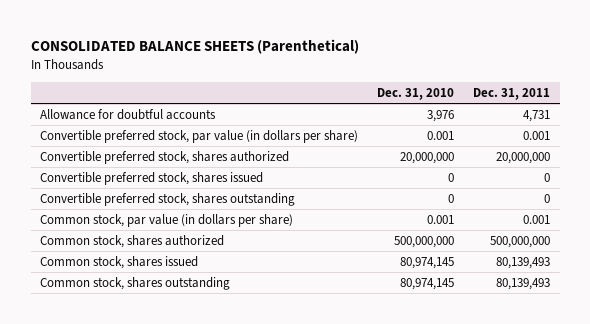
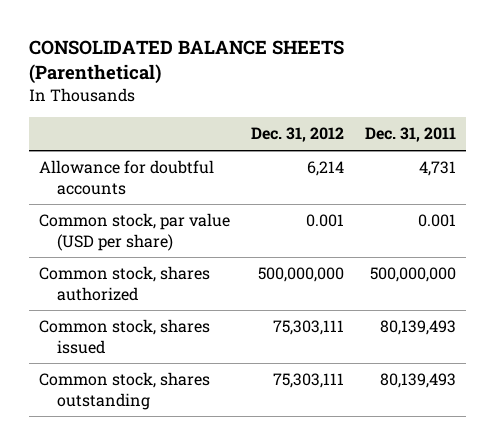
[377,87,455,100] Dec. 31, 2010 -> none
none -> [251,127,345,143] Dec. 31, 2012
[40,129,359,143] Convertible preferred stock, par value (in dollars per share) -> none
[40,150,290,164] Convertible preferred stock, shares authorized -> none
[40,171,264,185] Convertible preferred stock, shares issued -> none
[40,192,296,206] Convertible preferred stock, shares outstanding -> none
[40,213,294,227] Common stock, par value (in dollars per share) -> [39,213,231,251] Common stock, par value (USD per share)

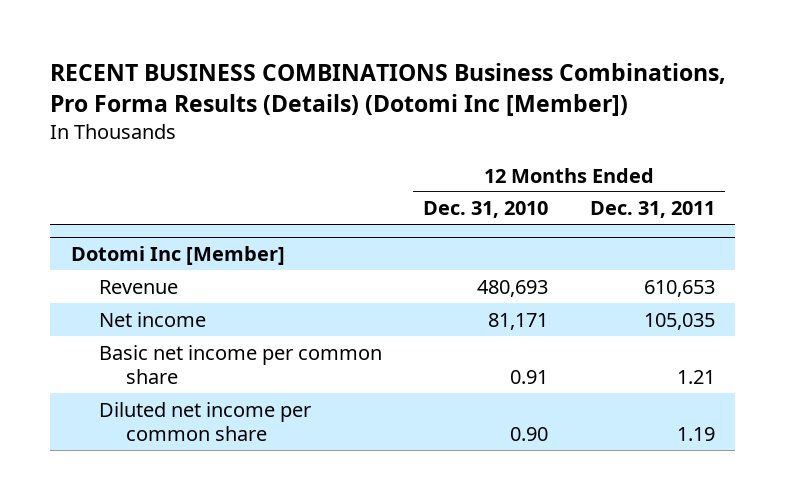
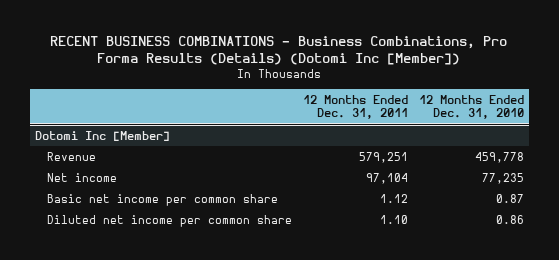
[50,63,727,117] RECENT BUSINESS COMBINATIONS Business Combinations, Pro Forma Results (Details) (Dotomi Inc [Member]) -> [50,36,508,66] RECENT BUSINESS COMBINATIONS - Business Combinations, Pro Forma Results (Details) (Dotomi Inc [Member])
[477,279,549,297] 480,693 -> [474,151,524,163] 459,778
[643,279,715,297] 610,653 -> [358,151,408,163] 579,251
[488,312,549,330] 81,171 -> [481,172,524,184] 77,235
[643,312,715,330] 105,035 -> [365,172,408,184] 97,104
[510,369,549,384] 0.91 -> [495,193,524,203] 0.87
[676,369,715,384] 1.21 -> [379,193,408,203] 1.12
[510,426,549,441] 0.90 -> [495,214,524,224] 0.86
[676,426,715,441] 1.19 -> [379,214,408,224] 1.10

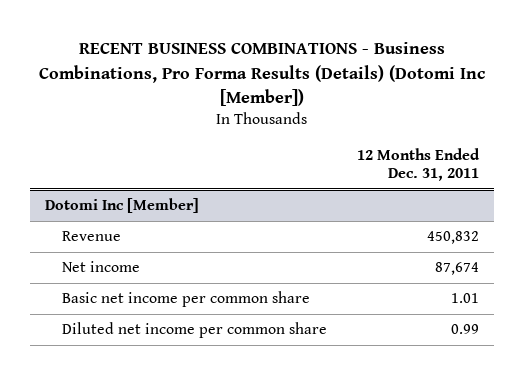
[418,94,524,120] 12 Months Ended Dec. 31, 2010 -> none
[358,151,408,163] 579,251 -> [426,231,479,245] 450,832
[365,172,408,184] 97,104 -> [434,262,479,276] 87,674
[379,193,408,203] 1.12 -> [450,293,479,304] 1.01
[379,214,408,224] 1.10 -> [450,324,479,335] 0.99

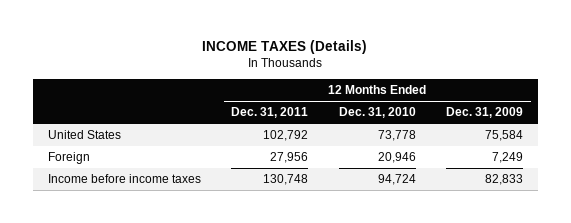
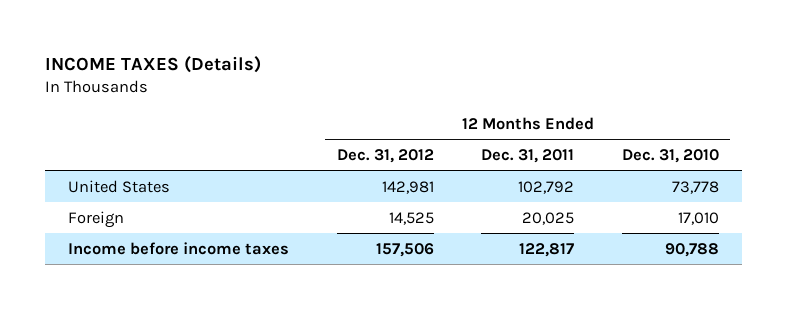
[445,107,523,119] Dec. 31, 2009 -> none
none -> [336,148,434,163] Dec. 31, 2012
[270,152,309,164] 27,956 -> [522,211,575,225] 20,025
[377,152,416,164] 20,946 -> [677,211,719,225] 17,010
[263,174,309,186] 130,748 -> [519,242,575,257] 122,817
[377,174,416,186] 94,724 -> [664,242,719,257] 90,788

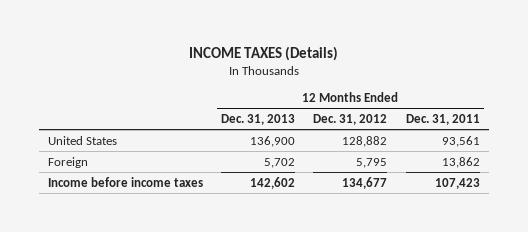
[621,148,719,163] Dec. 31, 2010 -> none
none -> [221,114,296,126] Dec. 31, 2013
[381,180,434,194] 142,981 -> [342,135,388,147] 128,882
[518,180,575,194] 102,792 -> [441,135,480,147] 93,561
[388,211,434,225] 14,525 -> [356,157,388,168] 5,795
[522,211,575,225] 20,025 -> [441,156,480,168] 13,862
[375,242,434,257] 157,506 -> [342,176,388,189] 134,677
[519,242,575,257] 122,817 -> [434,177,480,189] 107,423

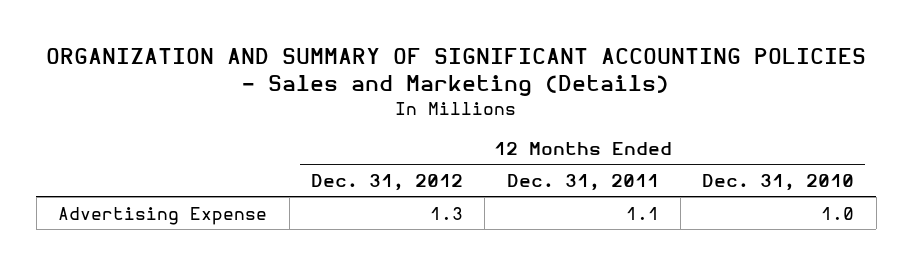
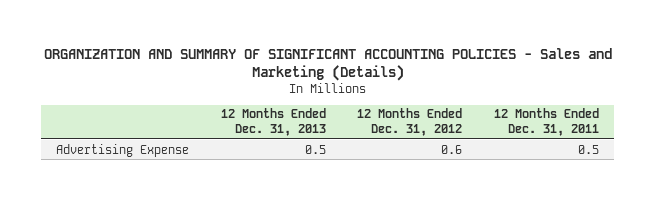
[702,174,855,192] Dec. 31, 2010 -> none
none -> [220,108,326,137] 12 Months Ended Dec. 31, 2013
[429,206,463,220] 1.3 -> [441,144,463,154] 0.6
[625,206,659,220] 1.1 -> [577,144,599,154] 0.5

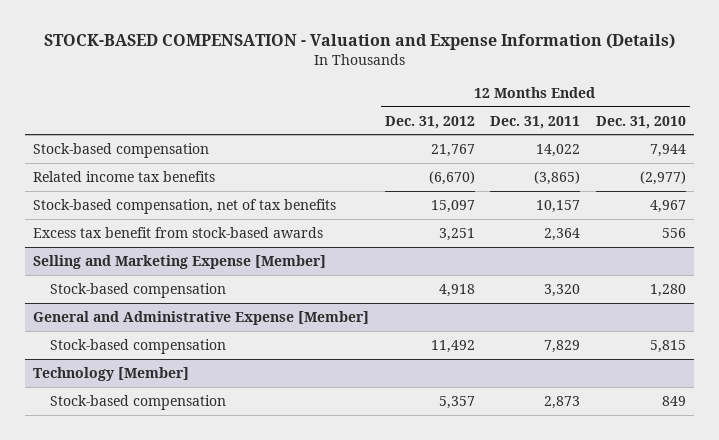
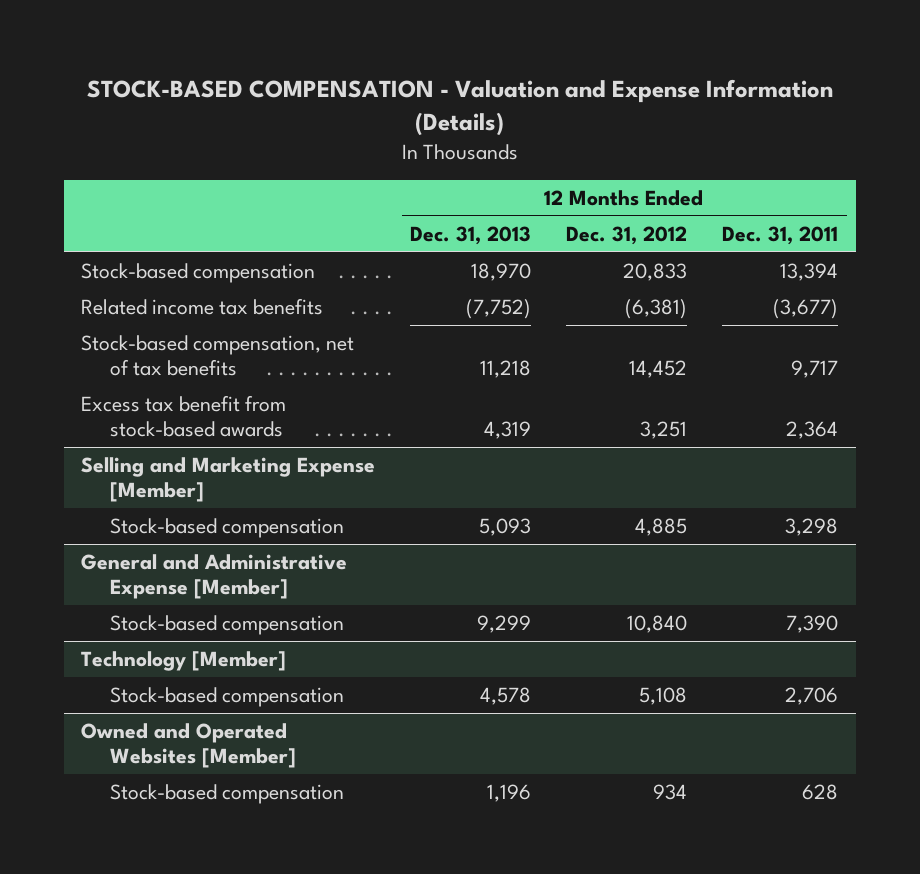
[596,115,687,129] Dec. 31, 2010 -> none
none -> [410,225,532,245] Dec. 31, 2013
[430,143,475,157] 21,767 -> [623,262,688,281] 20,833
[536,143,581,157] 14,022 -> [780,262,839,281] 13,394
[428,170,475,185] (6,670) -> [625,298,688,319] (6,381)
[534,170,581,185] (3,865) -> [773,298,839,319] (3,677)
[430,199,475,213] 15,097 -> [629,360,688,379] 14,452
[536,199,581,213] 10,157 -> [791,360,839,379] 9,717
[438,283,475,297] 4,918 -> [635,517,688,536] 4,885
[544,283,581,297] 3,320 -> [785,517,839,536] 3,298
[430,339,475,353] 11,492 -> [627,614,688,633] 10,840
[544,339,581,353] 7,829 -> [786,614,839,633] 7,390
[438,395,475,409] 5,357 -> [639,686,688,705] 5,108
[544,395,581,409] 2,873 -> [785,686,839,705] 2,706
none -> [81,722,297,769] Owned and Operated Websites [Member]
none -> [110,783,345,804] Stock-based compensation

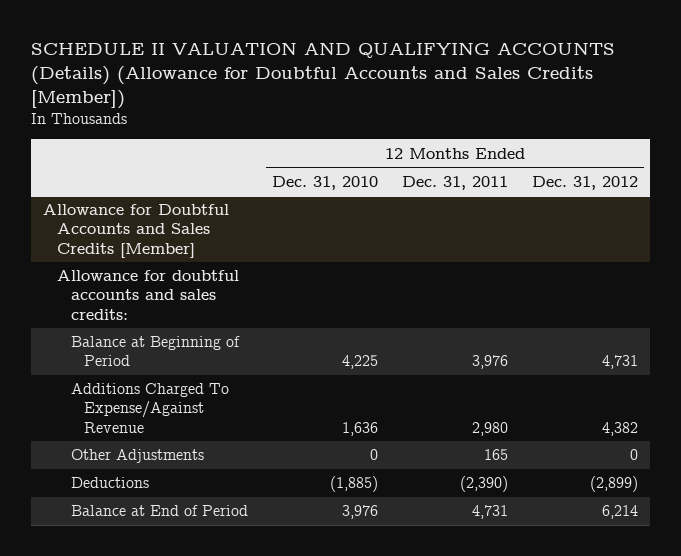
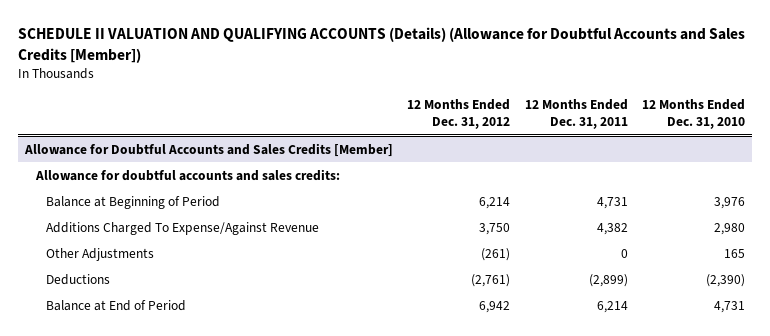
[341,355,378,370] 4,225 -> [714,196,746,209] 3,976
[472,355,509,370] 3,976 -> [596,196,628,209] 4,731
[602,355,639,370] 4,731 -> [479,196,511,209] 6,214
[341,421,378,436] 1,636 -> [714,222,746,235] 2,980
[472,421,509,436] 2,980 -> [596,222,628,235] 4,382
[602,421,639,436] 4,382 -> [479,222,511,235] 3,750
[369,449,378,461] 0 -> [724,248,746,258] 165
[484,449,509,461] 165 -> [620,248,628,258] 0
[630,449,639,461] 0 -> [481,247,511,261] (261)
[329,476,378,493] (1,885) -> [706,273,746,287] (2,390)
[460,476,509,493] (2,390) -> [588,273,628,287] (2,899)
[590,476,639,493] (2,899) -> [471,273,511,287] (2,761)
[341,505,378,520] 3,976 -> [714,300,746,313] 4,731
[472,505,509,520] 4,731 -> [596,300,628,313] 6,214
[602,505,639,520] 6,214 -> [479,300,511,313] 6,942

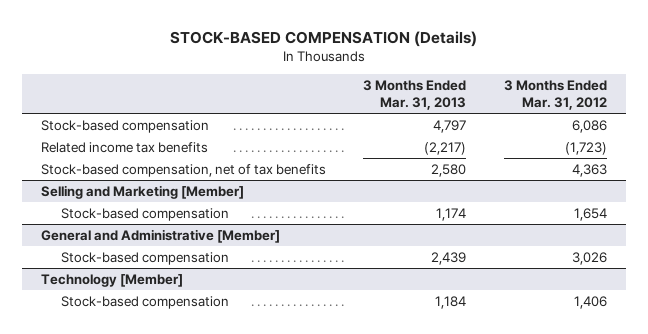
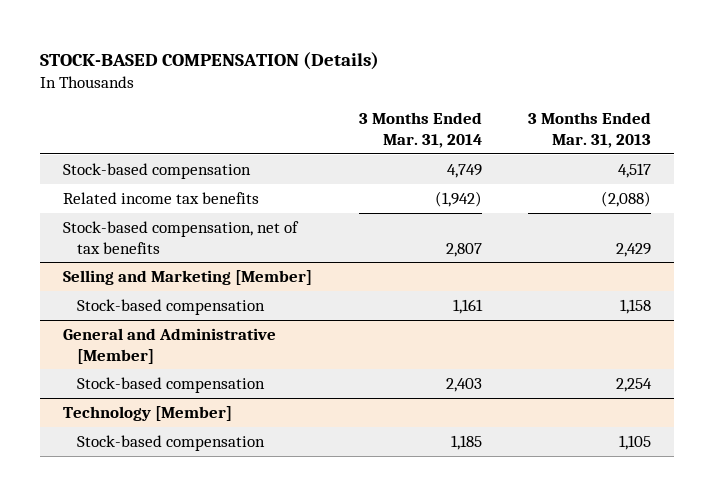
[504,80,608,111] 3 Months Ended Mar. 31, 2012 -> none
none -> [358,112,482,149] 3 Months Ended Mar. 31, 2014
[433,119,467,133] 4,797 -> [617,162,651,178] 4,517
[424,141,467,155] (2,217) -> [600,190,651,207] (2,088)
[431,163,467,177] 2,580 -> [615,242,651,257] 2,429
[436,207,467,221] 1,174 -> [619,298,651,314] 1,158
[431,251,467,265] 2,439 -> [615,377,652,392] 2,254
[435,295,467,309] 1,184 -> [618,434,651,450] 1,105

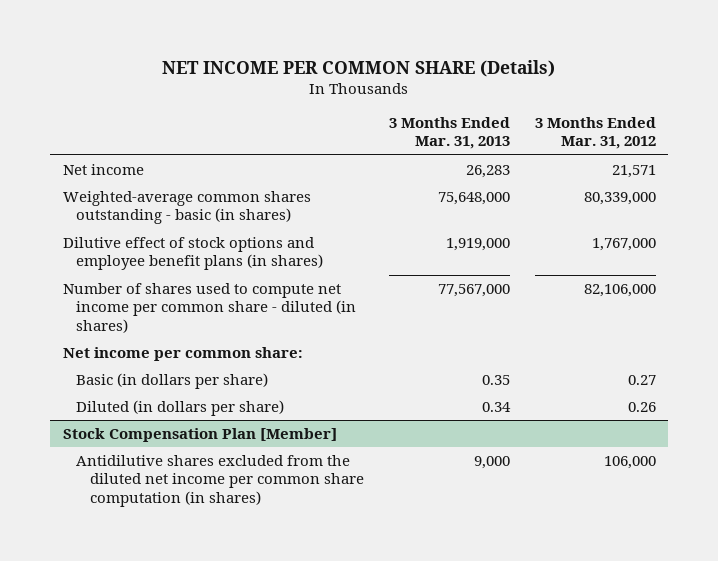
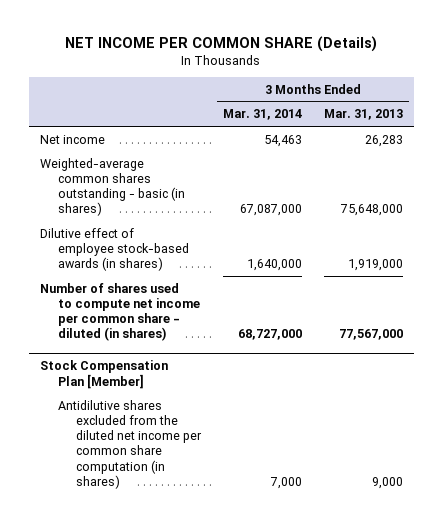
[534,117,656,150] 3 Months Ended Mar. 31, 2012 -> none
none -> [223,109,303,121] Mar. 31, 2014
[62,236,324,271] Dilutive effect of stock options and employee benefit plans (in shares) -> [39,227,189,272] Dilutive effect of employee stock-based awards (in shares)
[62,346,303,361] Net income per common share: -> none
[76,372,269,389] Basic (in dollars per share) -> none
[76,399,285,416] Diluted (in dollars per share) -> none

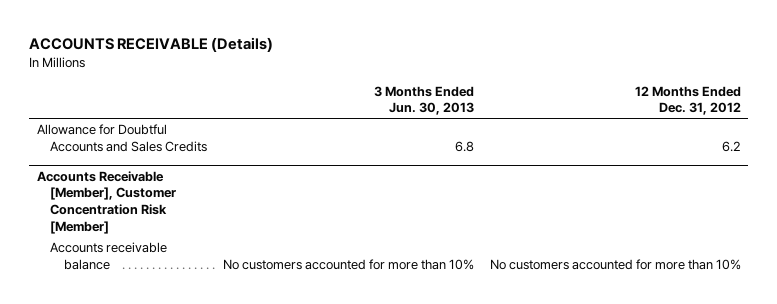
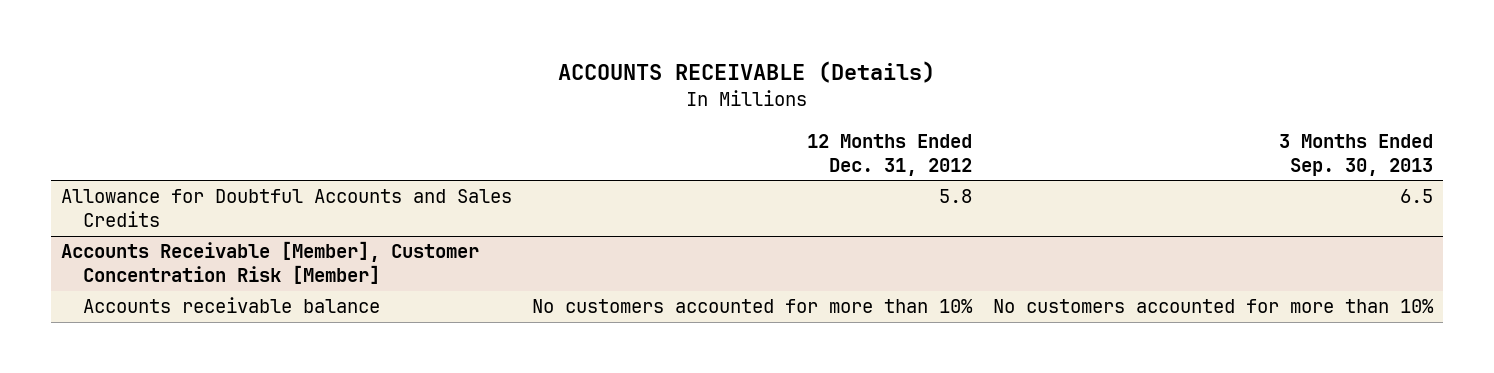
[374,85,475,116] 3 Months Ended Jun. 30, 2013 -> none
none -> [1278,133,1433,176] 3 Months Ended Sep. 30, 2013
[721,140,741,152] 6.2 -> [939,189,973,204] 5.8

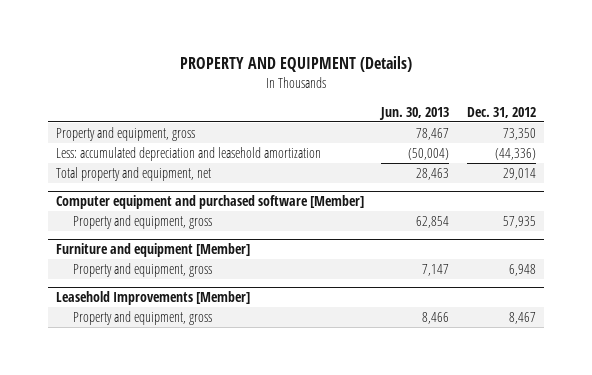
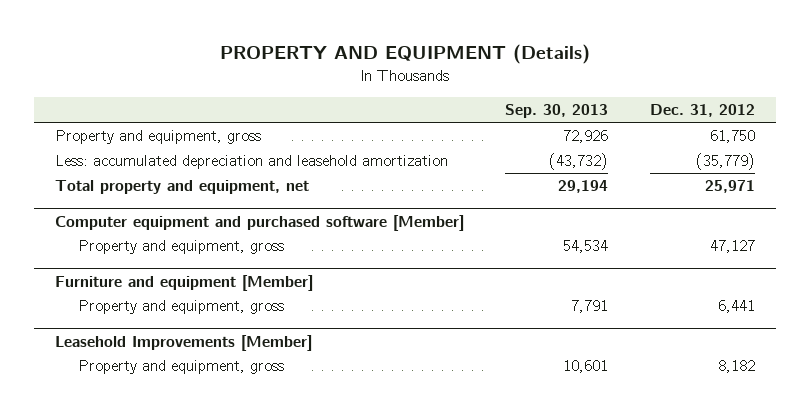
[379,106,450,120] Jun. 30, 2013 -> none
none -> [505,104,609,119] Sep. 30, 2013
[502,127,536,140] 73,350 -> [710,130,756,144] 61,750
[494,147,536,160] (44,336) -> [696,153,756,171] (35,779)
[502,167,536,180] 29,014 -> [705,180,756,194] 25,971
[502,215,536,228] 57,935 -> [710,240,756,254] 47,127
[508,263,536,276] 6,948 -> [718,300,756,314] 6,441
[508,311,536,324] 8,467 -> [718,360,756,374] 8,182

